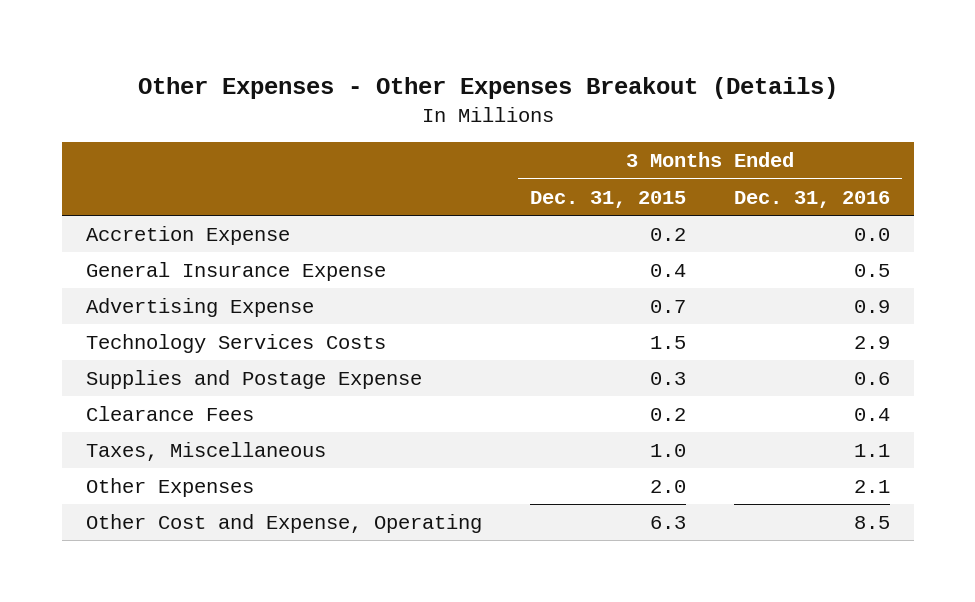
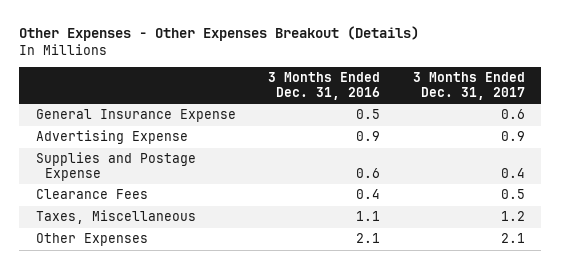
[529,190,686,208] Dec. 31, 2015 -> none
none -> [413,72,526,101] 3 Months Ended Dec. 31, 2017
[85,226,290,246] Accretion Expense -> none
[85,334,386,354] Technology Services Costs -> none
[85,514,482,534] Other Cost and Expense, Operating -> none

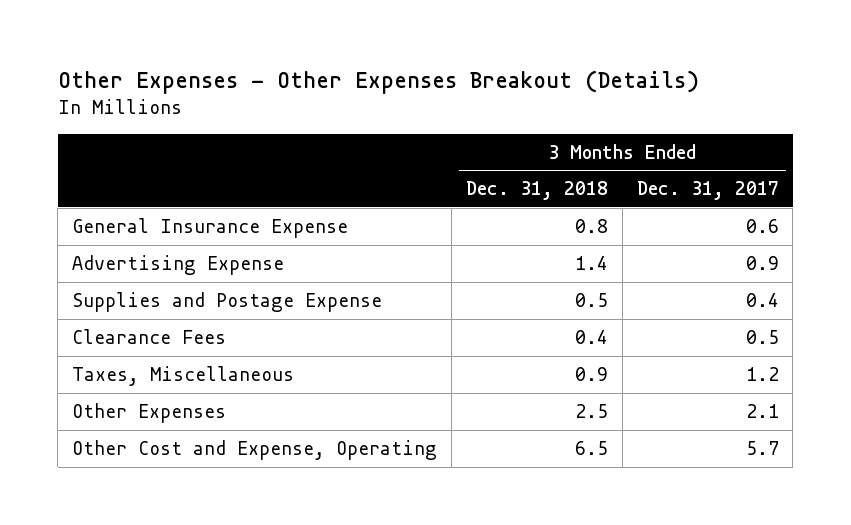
[268,72,381,101] 3 Months Ended Dec. 31, 2016 -> none
none -> [465,181,608,201] Dec. 31, 2018
none -> [72,440,438,461] Other Cost and Expense, Operating

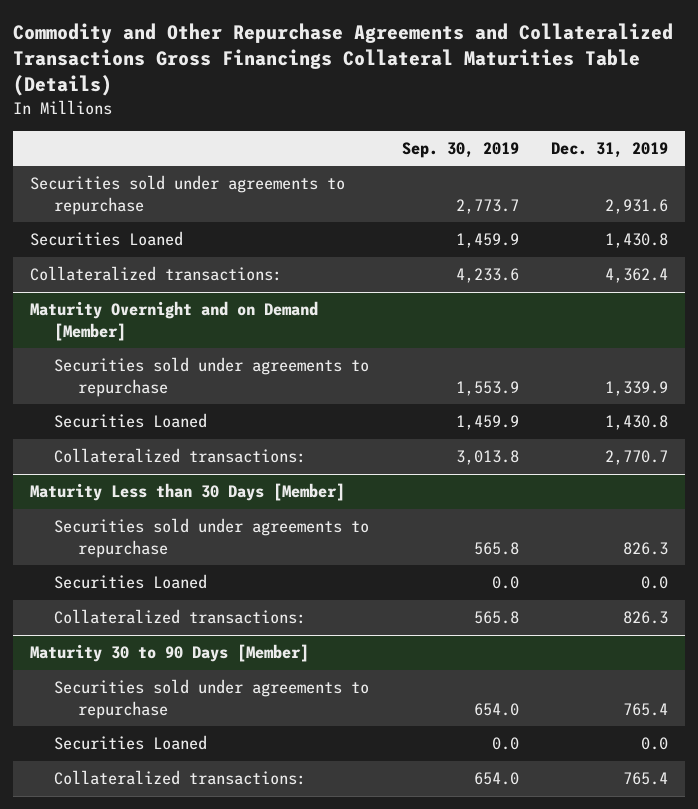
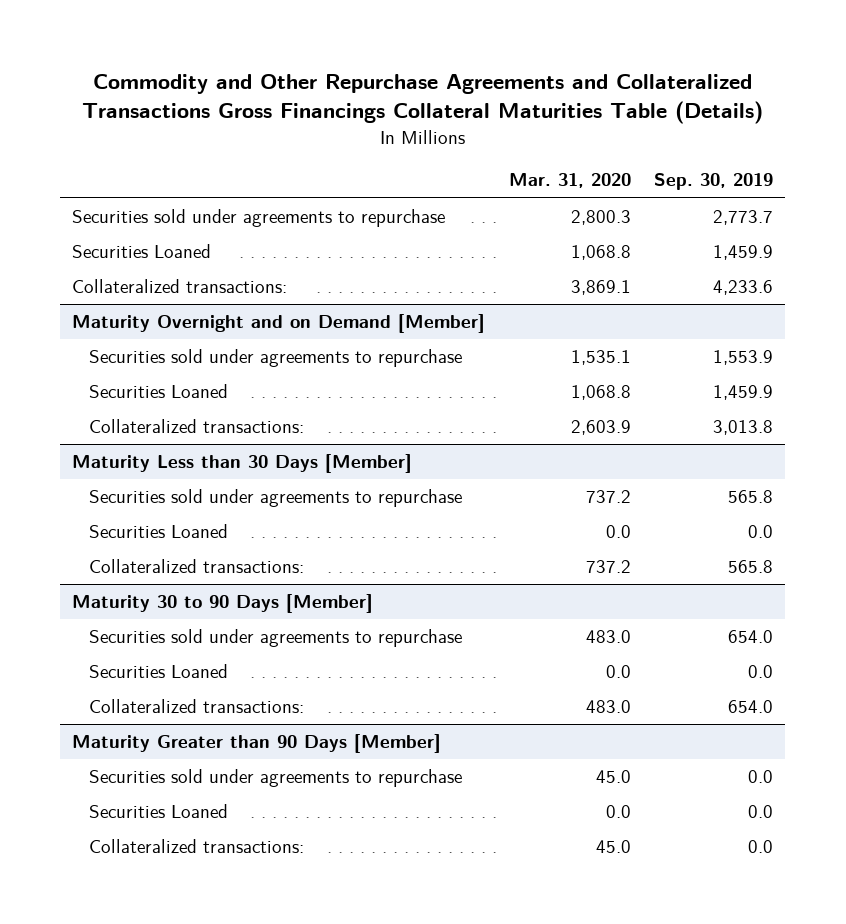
[551,142,669,159] Dec. 31, 2019 -> none
none -> [508,173,631,189] Mar. 31, 2020
none -> [72,734,442,754] Maturity Greater than 90 Days [Member]
none -> [88,769,462,788] Securities sold under agreements to repurchase
none -> [88,804,228,819] Securities Loaned
none -> [88,839,304,854] Collateralized transactions:

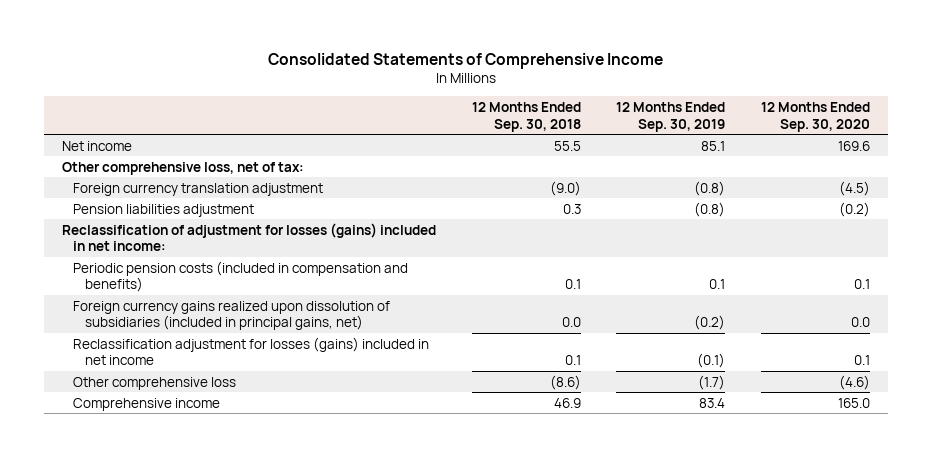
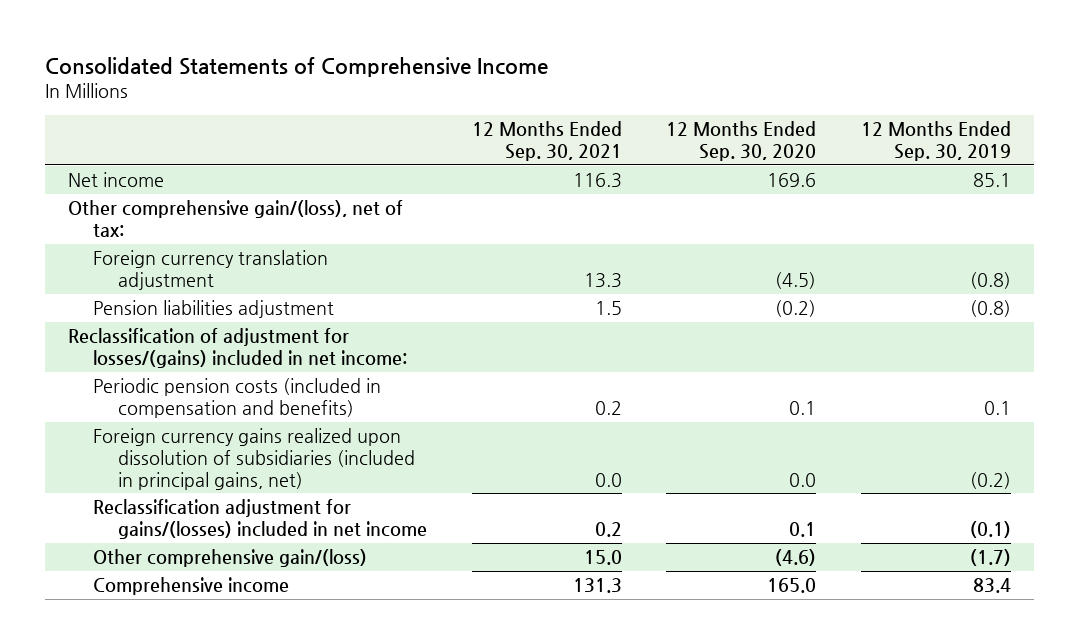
[471,101,581,132] 12 Months Ended Sep. 30, 2018 -> none
none -> [471,121,622,162] 12 Months Ended Sep. 30, 2021
[62,161,305,175] Other comprehensive loss, net of tax: -> [67,200,403,237] Other comprehensive gain/(loss), net of tax:
[62,222,437,252] Reclassification of adjustment for losses (gains) included in net income: -> [67,328,407,368] Reclassification of adjustment for losses/(gains) included in net income:
[73,336,430,366] Reclassification adjustment for losses (gains) included in net income -> [92,499,428,539] Reclassification adjustment for gains/(losses) included in net income
[73,376,237,390] Other comprehensive loss -> [92,549,367,568] Other comprehensive gain/(loss)

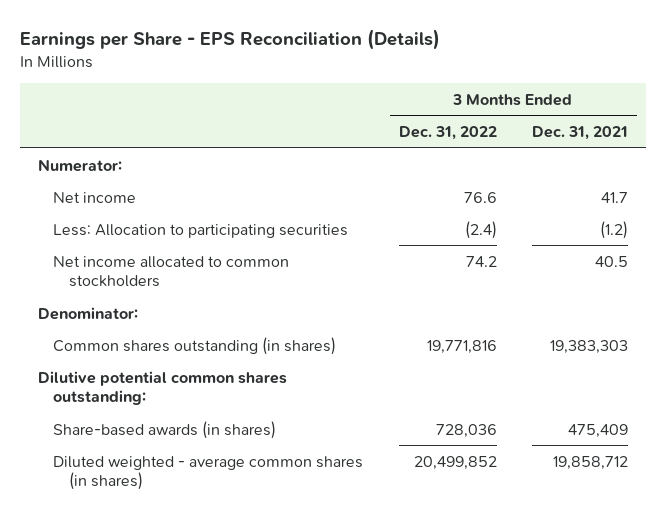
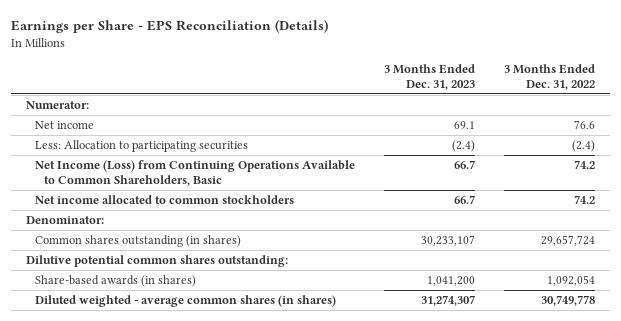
[532,126,629,141] Dec. 31, 2021 -> none
none -> [383,63,475,90] 3 Months Ended Dec. 31, 2023
none -> [34,159,355,186] Net Income (Loss) from Continuing Operations Available to Common Shareholders, Basic
[426,339,497,354] 19,771,816 -> [541,234,596,246] 29,657,724
[435,423,497,438] 728,036 -> [547,274,596,286] 1,092,054
[413,455,497,470] 20,499,852 -> [541,294,596,306] 30,749,778

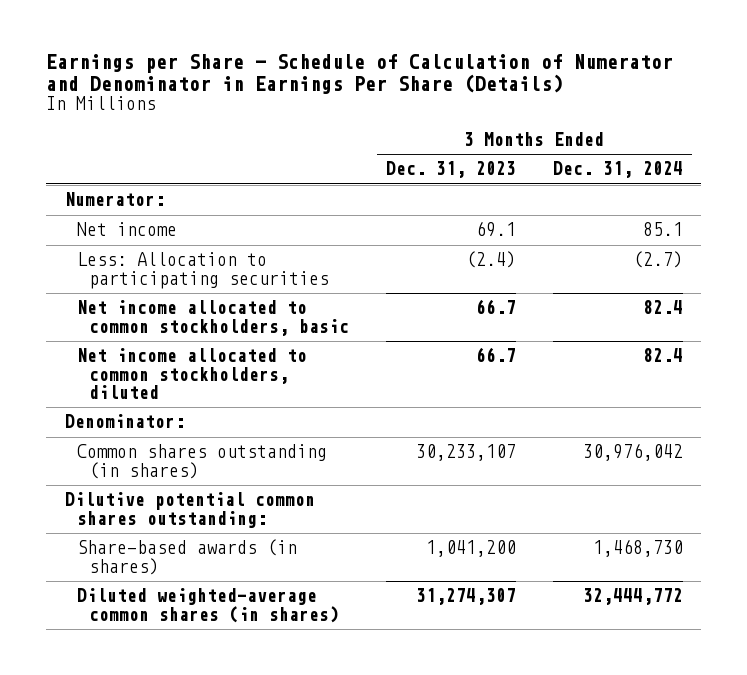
[10,19,328,34] Earnings per Share - EPS Reconciliation (Details) -> [46,53,674,94] Earnings per Share - Schedule of Calculation of Numerator and Denominator in Earnings Per Share (Details)
[504,63,596,90] 3 Months Ended Dec. 31, 2022 -> none
none -> [552,161,683,179] Dec. 31, 2024
[34,159,355,186] Net Income (Loss) from Continuing Operations Available to Common Shareholders, Basic -> [76,300,350,336] Net income allocated to common stockholders, basic
[34,194,294,204] Net income allocated to common stockholders -> [76,348,307,399] Net income allocated to common stockholders, diluted
[34,294,336,307] Diluted weighted - average common shares (in shares) -> [76,588,340,623] Diluted weighted-average common shares (in shares)

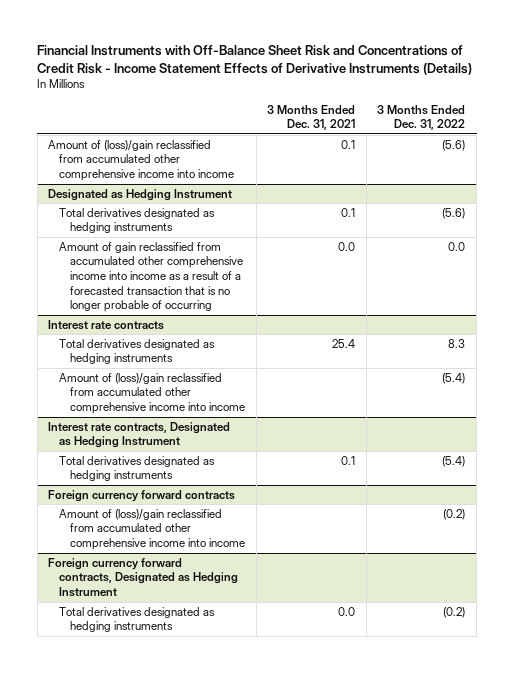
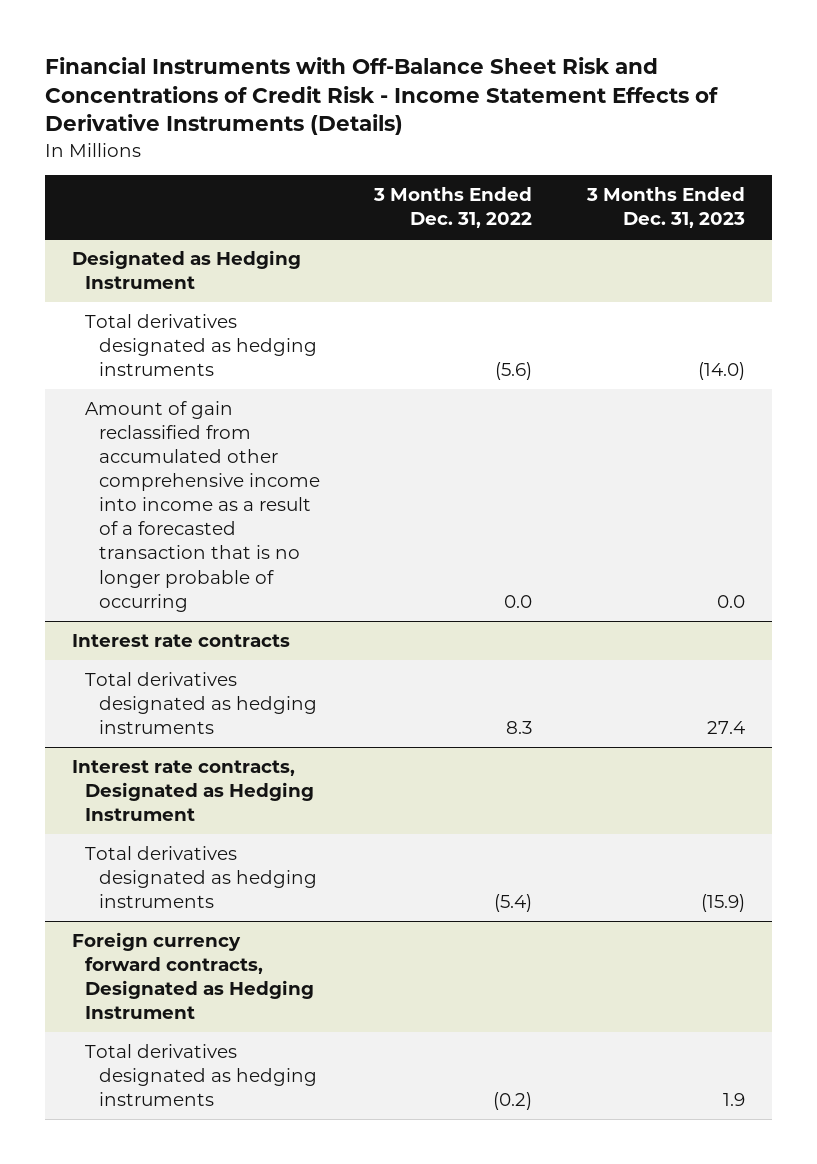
[267,104,356,131] 3 Months Ended Dec. 31, 2021 -> none
none -> [585,187,745,229] 3 Months Ended Dec. 31, 2023
[48,139,235,182] Amount of (loss)/gain reclassified from accumulated other comprehensive income into income -> none
[59,372,246,415] Amount of (loss)/gain reclassified from accumulated other comprehensive income into income -> none
[48,489,236,502] Foreign currency forward contracts -> none
[59,508,246,551] Amount of (loss)/gain reclassified from accumulated other comprehensive income into income -> none

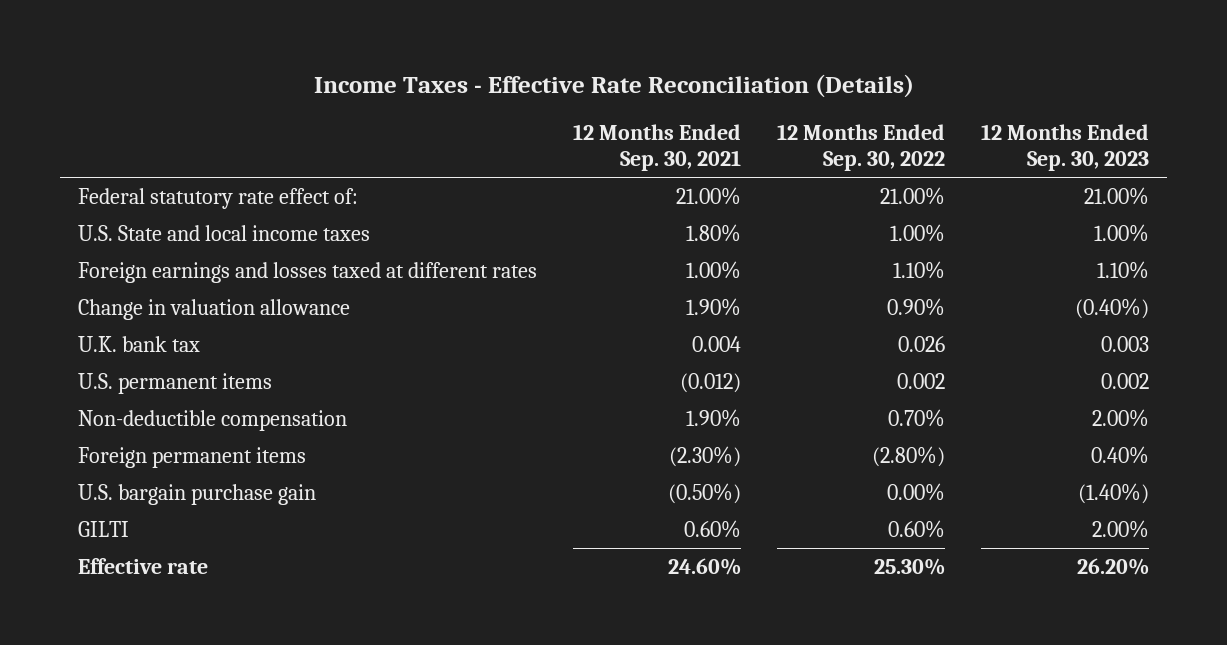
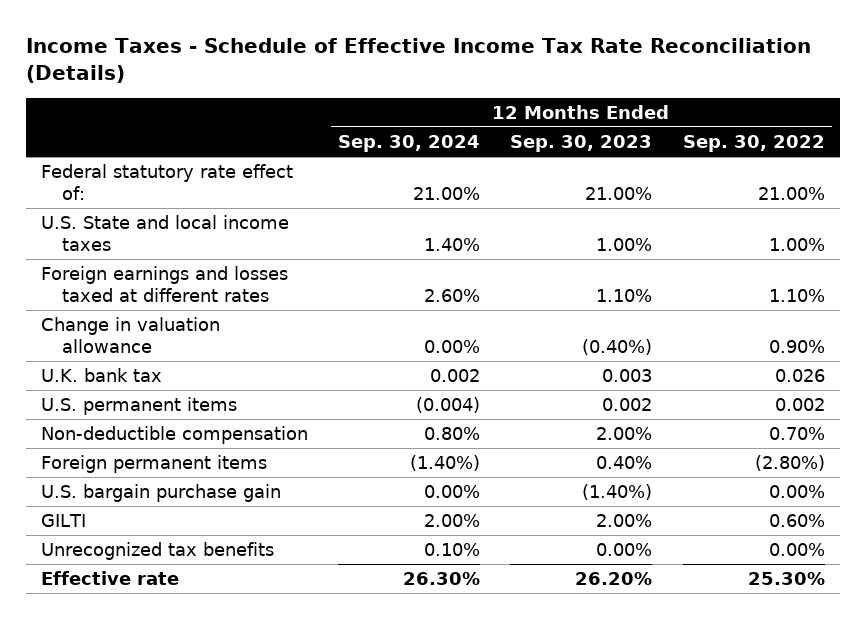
[313,74,914,99] Income Taxes - Effective Rate Reconciliation (Details) -> [26,38,812,84] Income Taxes - Schedule of Effective Income Tax Rate Reconciliation (Details)
[573,124,742,172] 12 Months Ended Sep. 30, 2021 -> none
none -> [338,134,481,152] Sep. 30, 2024
none -> [41,541,275,560] Unrecognized tax benefits

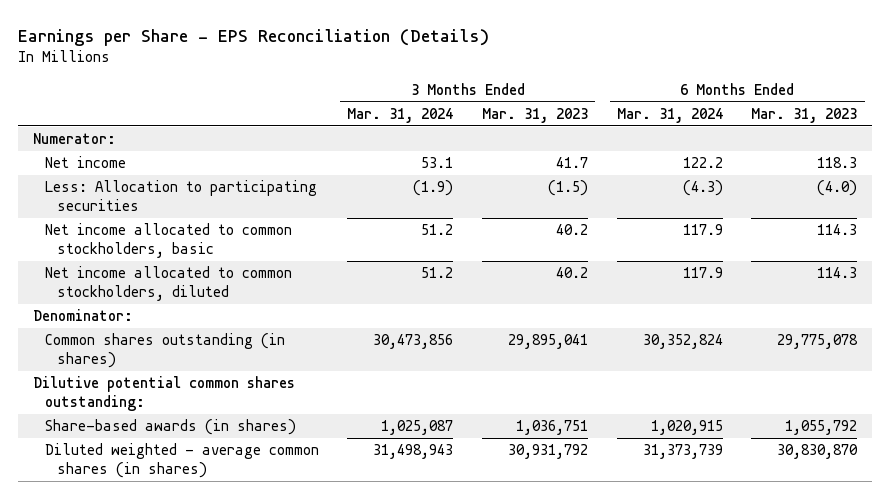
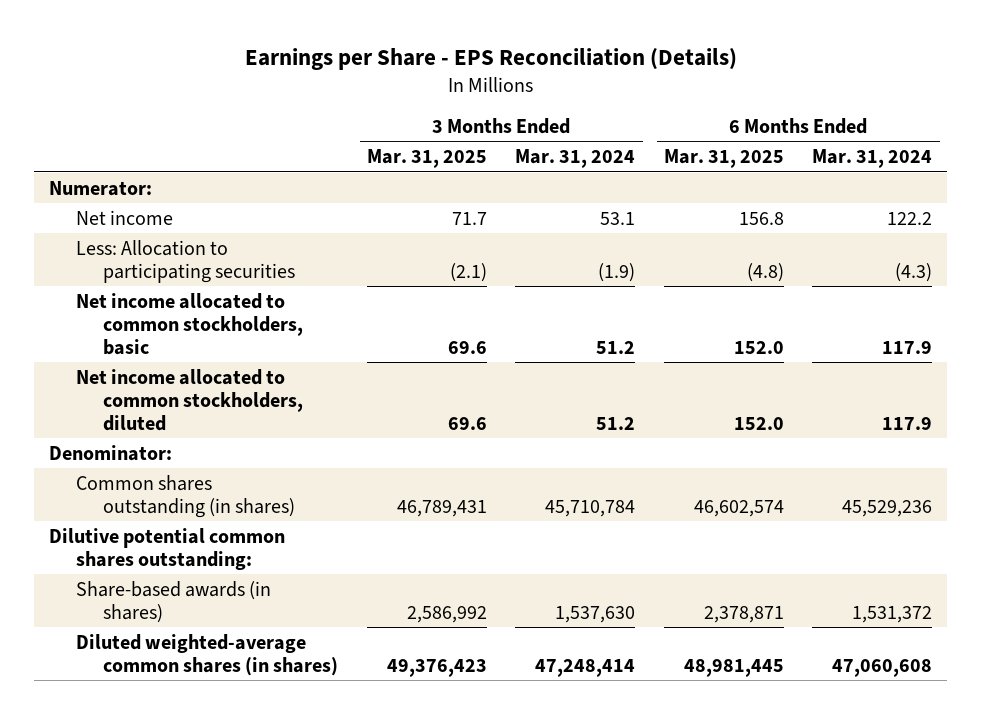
[482,107,589,123] Mar. 31, 2023 -> none
[751,107,858,123] Mar. 31, 2023 -> none
none -> [366,149,487,169] Mar. 31, 2025
none -> [663,149,784,169] Mar. 31, 2025
[373,334,454,350] 30,473,856 -> [545,499,636,517] 45,710,784
[642,334,723,350] 30,352,824 -> [842,499,933,517] 45,529,236
[381,420,454,436] 1,025,087 -> [555,605,636,623] 1,537,630
[650,420,723,436] 1,020,915 -> [852,605,933,623] 1,531,372
[44,443,319,478] Diluted weighted - average common shares (in shares) -> [76,633,339,676] Diluted weighted-average common shares (in shares)
[373,444,454,460] 31,498,943 -> [535,658,636,677] 47,248,414
[642,444,723,460] 31,373,739 -> [832,658,933,677] 47,060,608

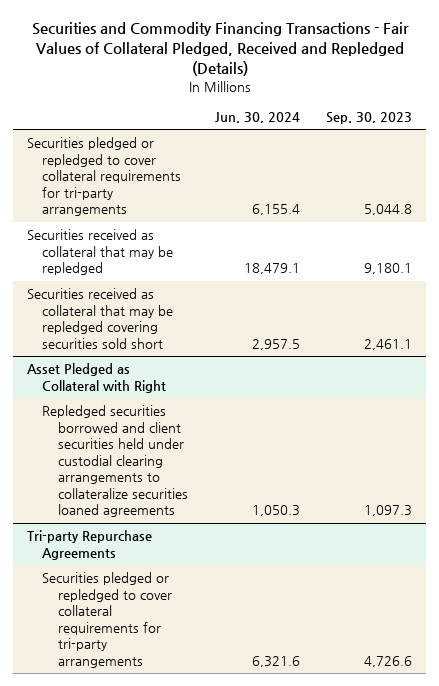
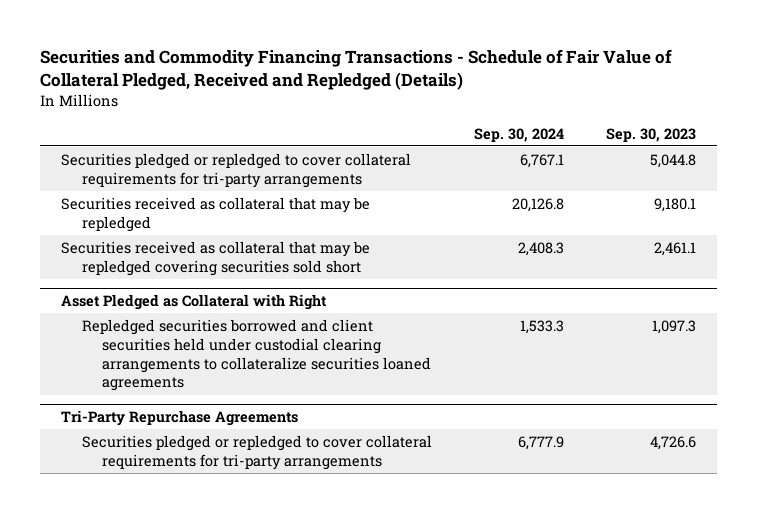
[31,22,409,77] Securities and Commodity Financing Transactions - Fair Values of Collateral Pledged, Received and Repledged (Details) -> [40,49,673,91] Securities and Commodity Financing Transactions - Schedule of Fair Value of Collateral Pledged, Received and Repledged (Details)
[214,111,300,123] Jun. 30, 2024 -> none
none -> [473,127,564,142] Sep. 30, 2024
[26,530,152,560] Tri-party Repurchase Agreements -> [61,410,299,427] Tri-Party Repurchase Agreements

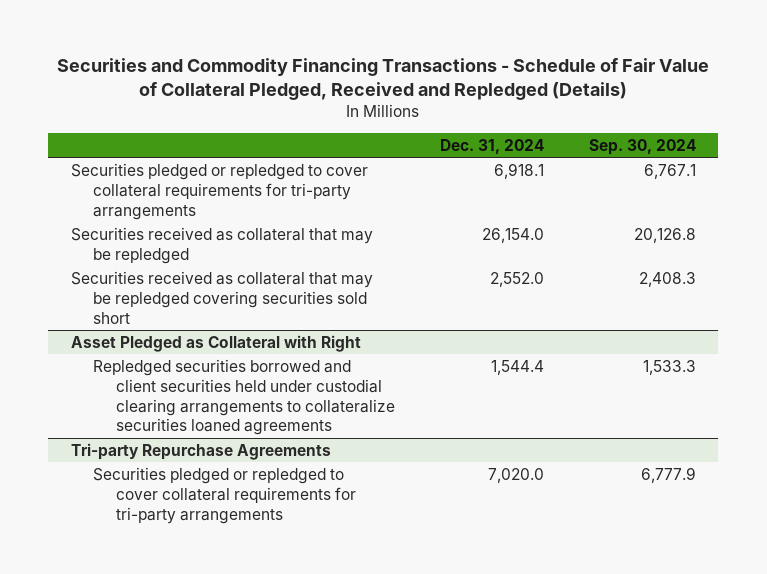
[605,127,696,142] Sep. 30, 2023 -> none
none -> [439,138,544,154] Dec. 31, 2024
[61,410,299,427] Tri-Party Repurchase Agreements -> [70,442,331,460] Tri-party Repurchase Agreements

